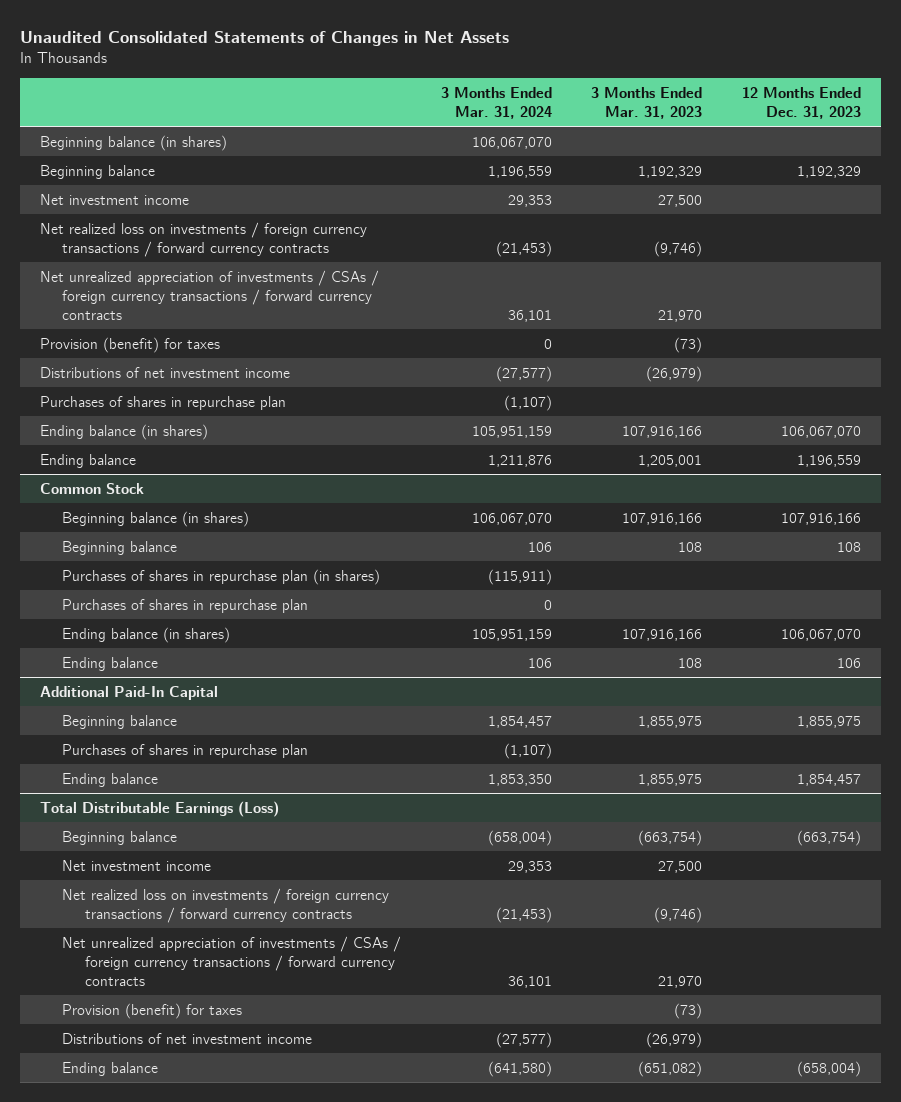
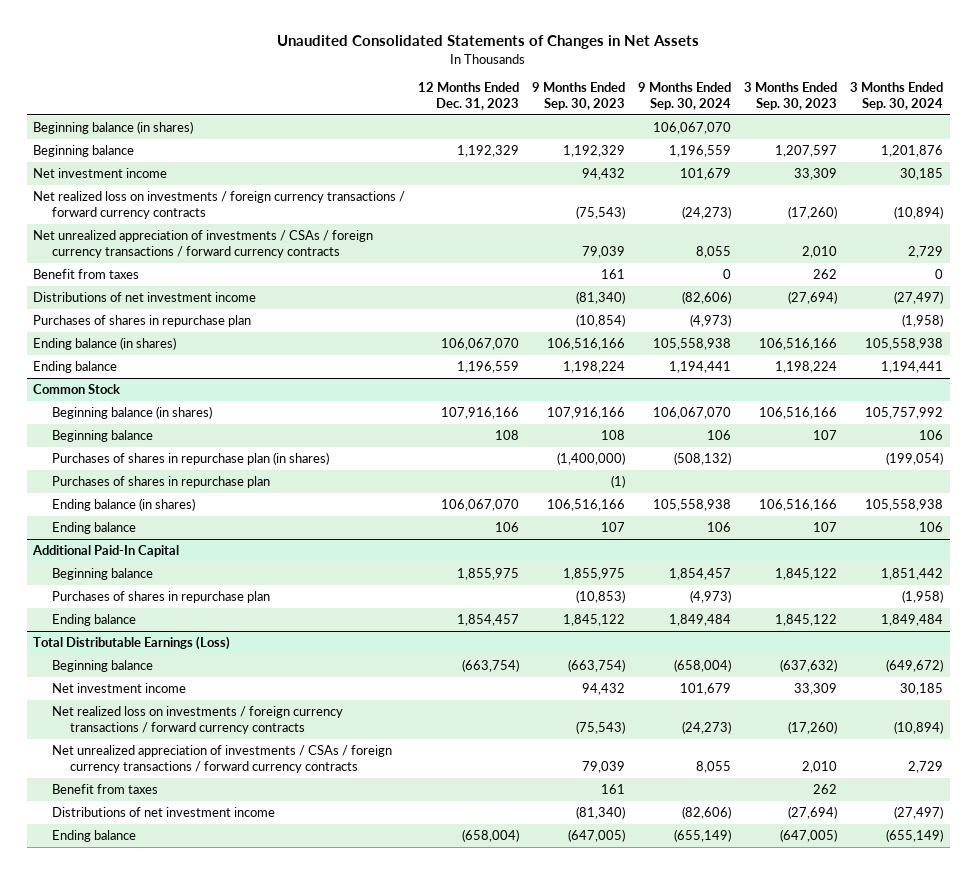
[440,86,552,119] 3 Months Ended Mar. 31, 2024 -> none
[591,86,703,119] 3 Months Ended Mar. 31, 2023 -> none
none -> [532,82,626,111] 9 Months Ended Sep. 30, 2023
none -> [638,82,732,111] 9 Months Ended Sep. 30, 2024
none -> [744,82,838,111] 3 Months Ended Sep. 30, 2023
none -> [850,82,944,111] 3 Months Ended Sep. 30, 2024
[39,336,220,353] Provision (benefit) for taxes -> [33,268,140,279] Benefit from taxes
[62,1002,243,1019] Provision (benefit) for taxes -> [51,783,158,794] Benefit from taxes

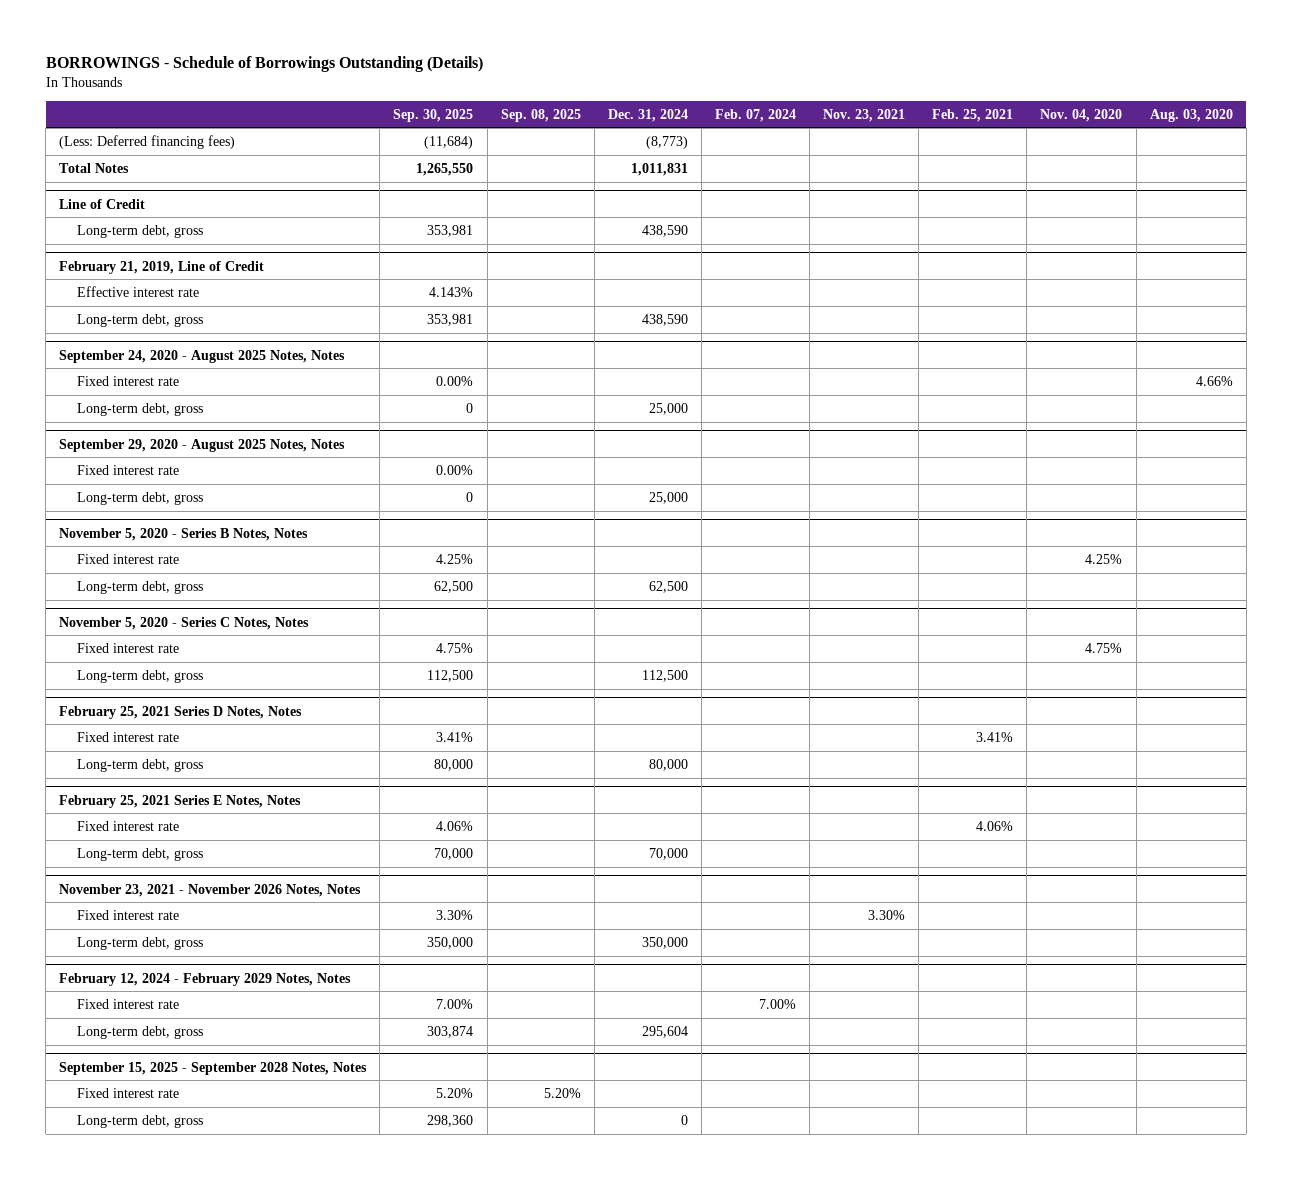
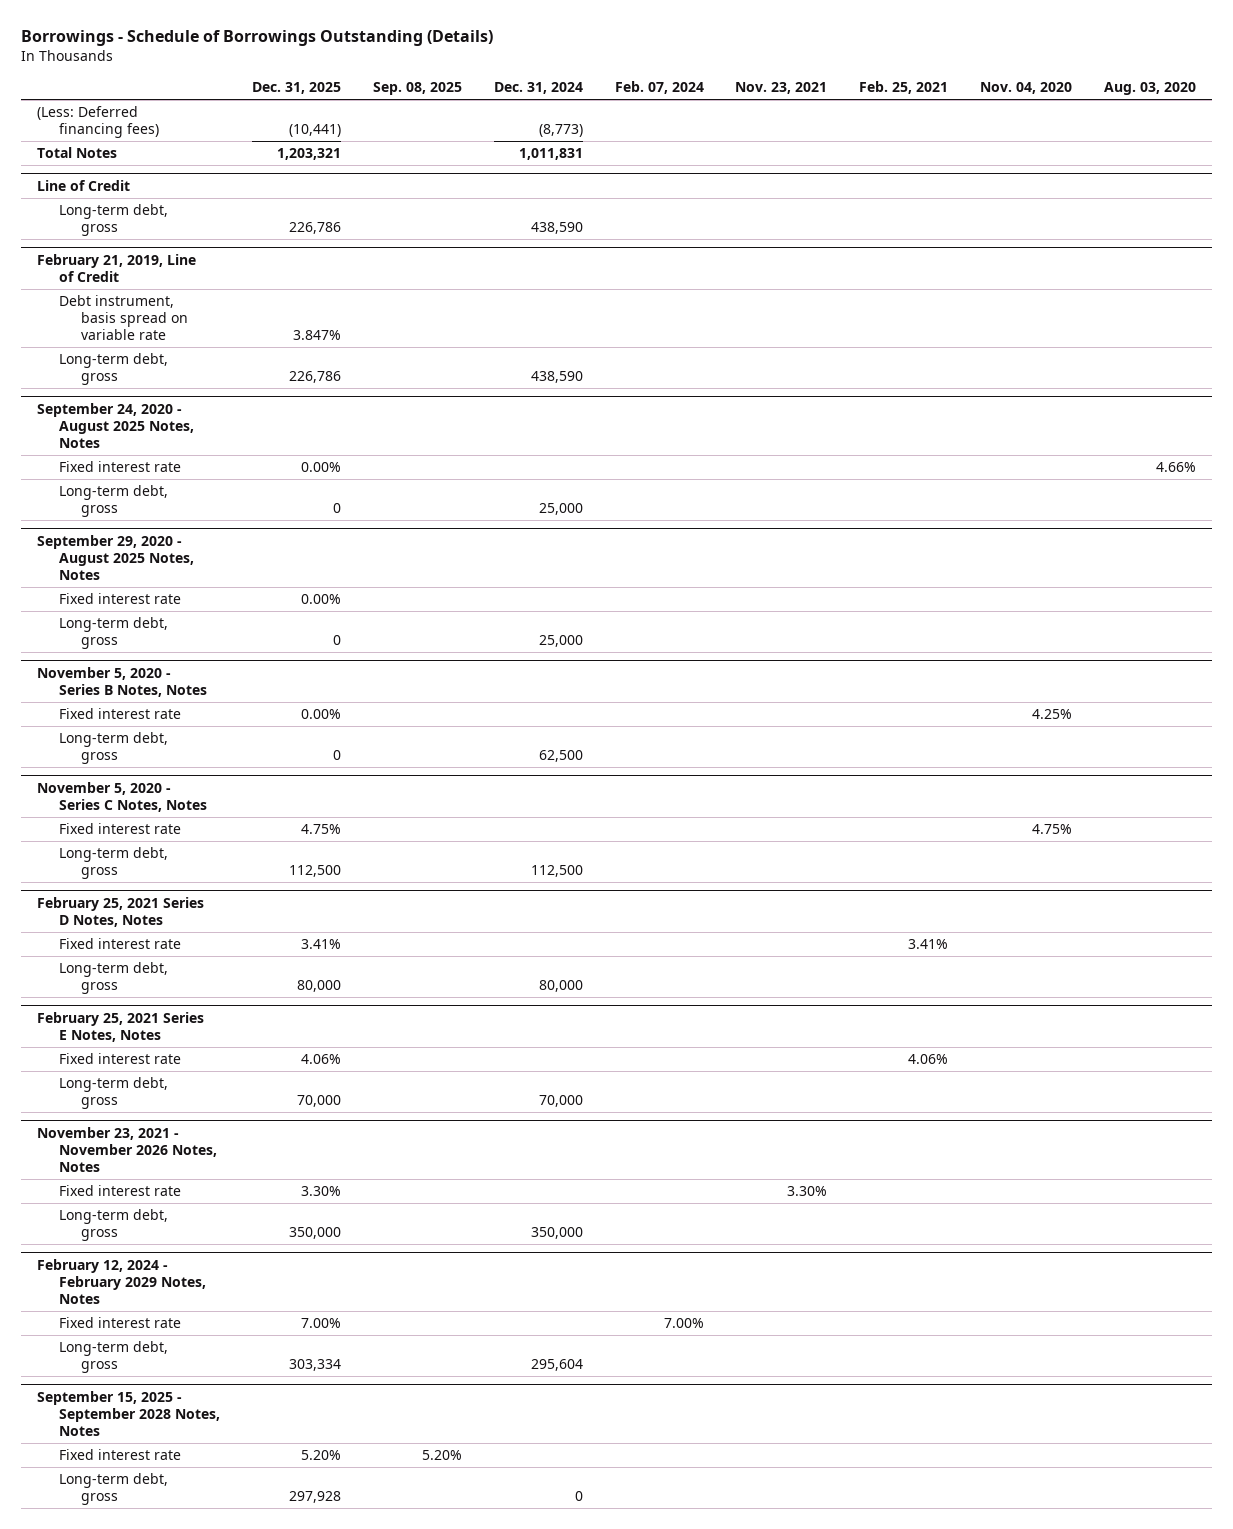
[45,55,483,72] BORROWINGS - Schedule of Borrowings Outstanding (Details) -> [20,30,493,47] Borrowings - Schedule of Borrowings Outstanding (Details)
[393,108,474,122] Sep. 30, 2025 -> none
none -> [251,82,341,95] Dec. 31, 2025
[76,285,199,297] Effective interest rate -> [58,295,189,341] Debt instrument, basis spread on variable rate

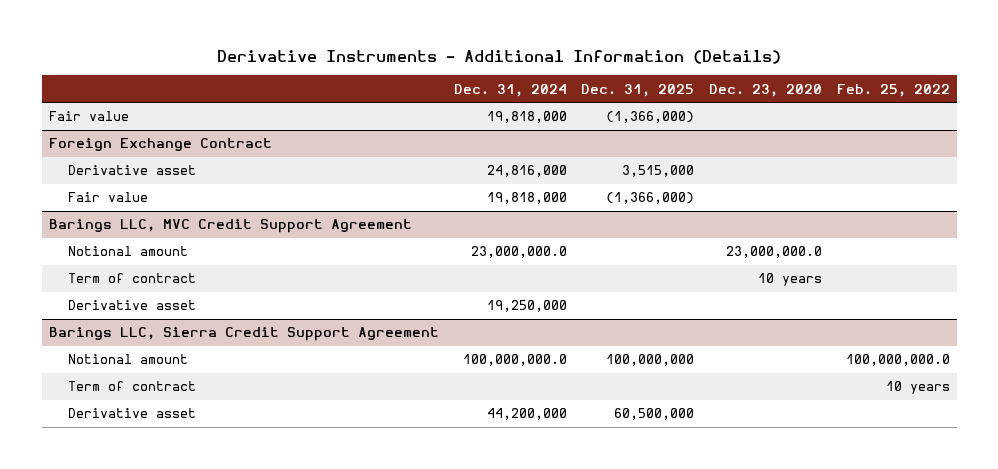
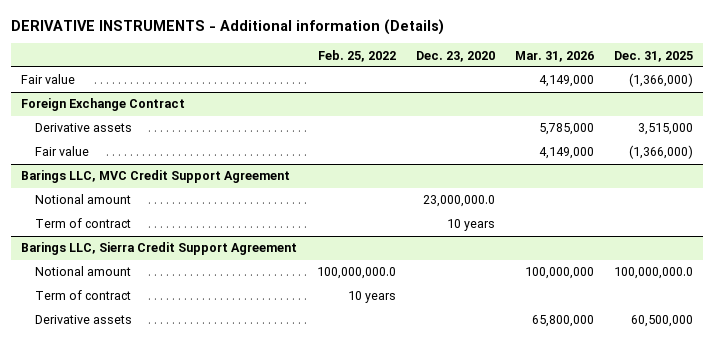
[217,50,782,65] Derivative Instruments - Additional Information (Details) -> [10,18,444,35] DERIVATIVE INSTRUMENTS - Additional information (Details)
[453,83,567,97] Dec. 31, 2024 -> none
none -> [515,50,595,62] Mar. 31, 2026
[67,165,196,176] Derivative asset -> [34,123,132,133] Derivative assets
[67,300,196,311] Derivative asset -> none
[606,354,695,367] 100,000,000 -> [614,267,694,280] 100,000,000.0
[67,408,196,419] Derivative asset -> [34,315,132,325] Derivative assets

